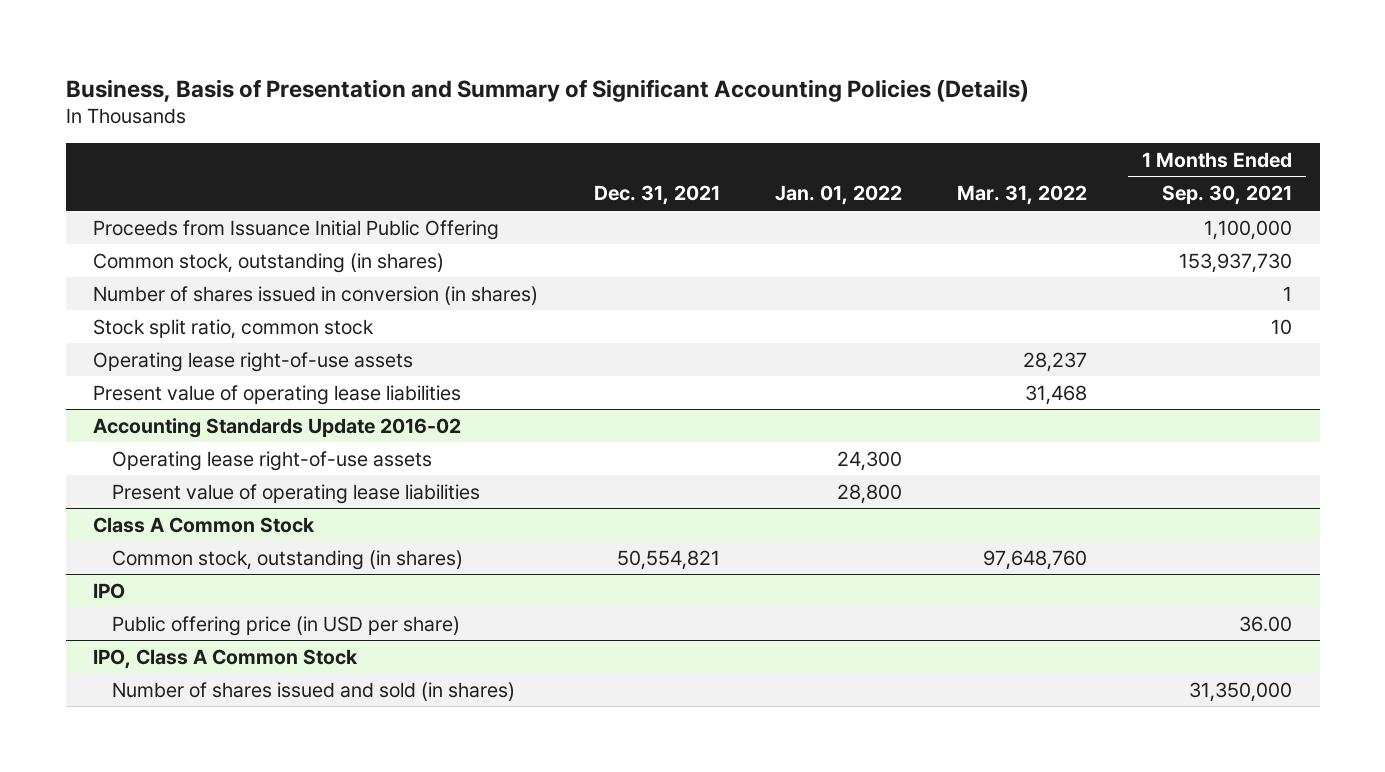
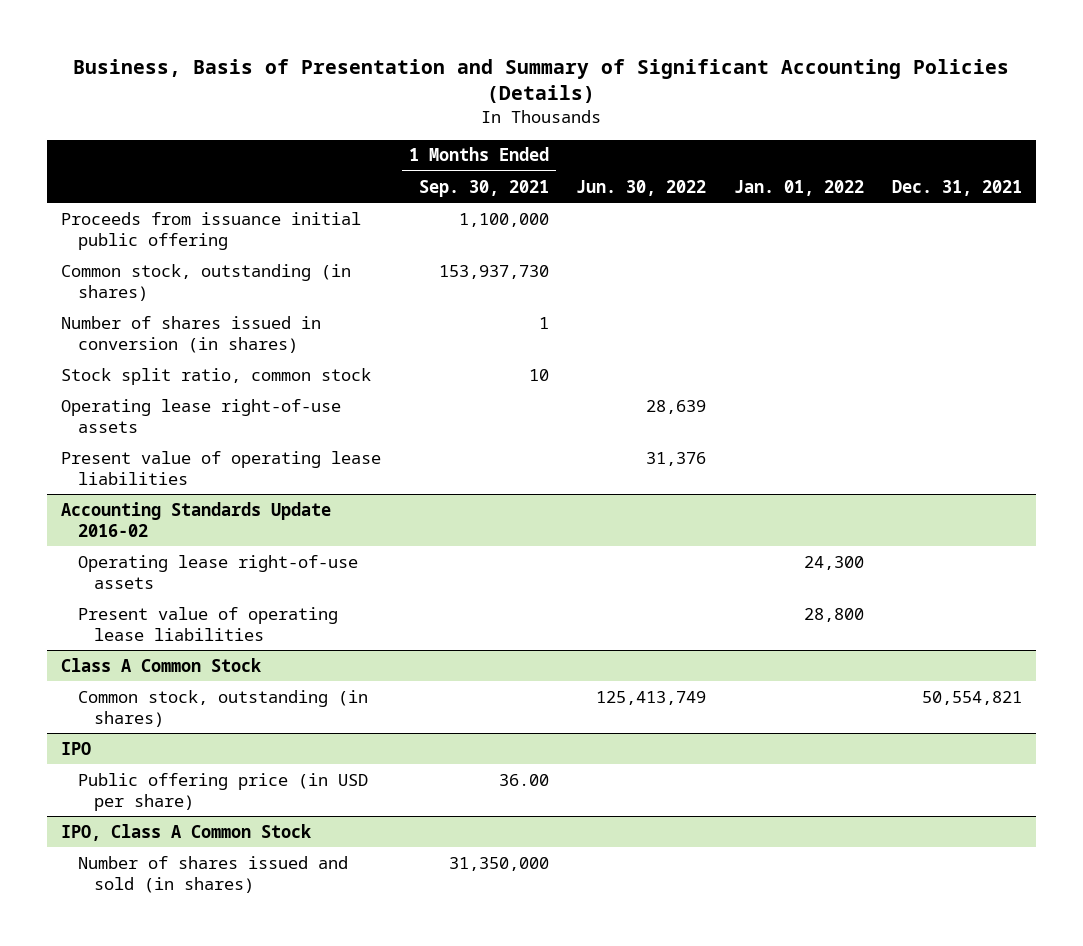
[956,185,1087,206] Mar. 31, 2022 -> none
none -> [576,179,707,196] Jun. 30, 2022
[93,219,500,240] Proceeds from Issuance Initial Public Offering -> [61,211,362,250] Proceeds from issuance initial public offering

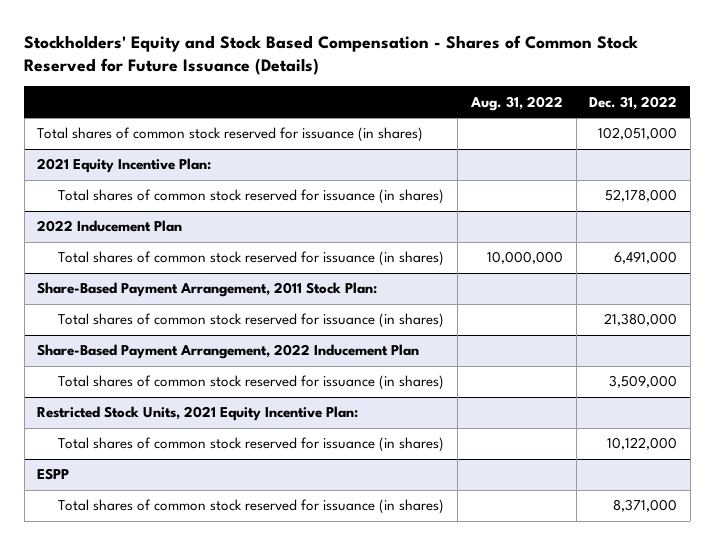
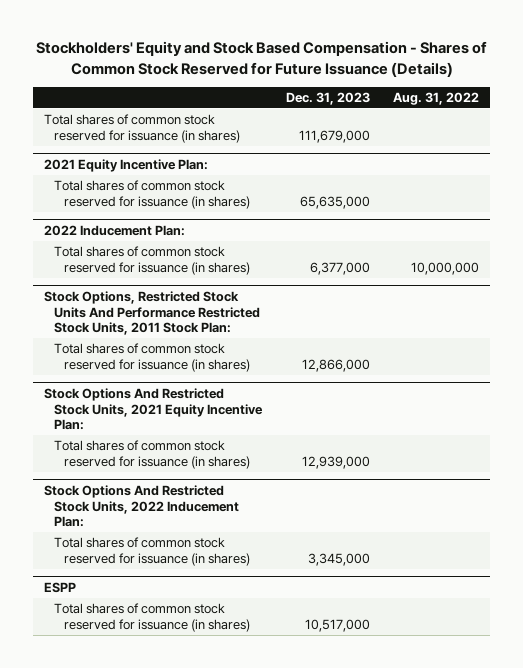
[589,95,678,110] Dec. 31, 2022 -> none
none -> [285,92,370,106] Dec. 31, 2023
[37,220,183,233] 2022 Inducement Plan -> [44,225,186,237] 2022 Inducement Plan:
[37,282,378,298] Share-Based Payment Arrangement, 2011 Stock Plan: -> none
[58,313,445,329] Total shares of common stock reserved for issuance (in shares) -> none
[37,344,420,360] Share-Based Payment Arrangement, 2022 Inducement Plan -> none
[58,375,445,391] Total shares of common stock reserved for issuance (in shares) -> none
none -> [44,291,261,336] Stock Options, Restricted Stock Units And Performance Restricted Stock Units, 2011 Stock Plan:
none -> [54,343,251,372] Total shares of common stock reserved for issuance (in shares)
[37,406,359,422] Restricted Stock Units, 2021 Equity Incentive Plan: -> [44,388,264,431] Stock Options And Restricted Stock Units, 2021 Equity Incentive Plan:
none -> [44,485,240,528] Stock Options And Restricted Stock Units, 2022 Inducement Plan:
none -> [54,537,251,566] Total shares of common stock reserved for issuance (in shares)

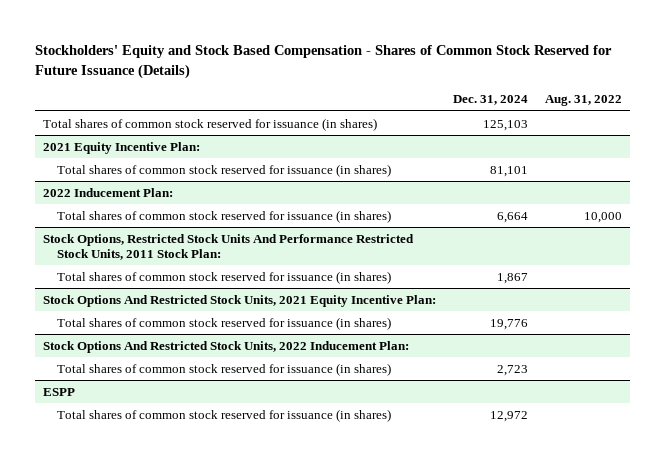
[285,92,370,106] Dec. 31, 2023 -> none
none -> [452,95,528,106] Dec. 31, 2024
[410,261,479,275] 10,000,000 -> [583,211,622,223] 10,000

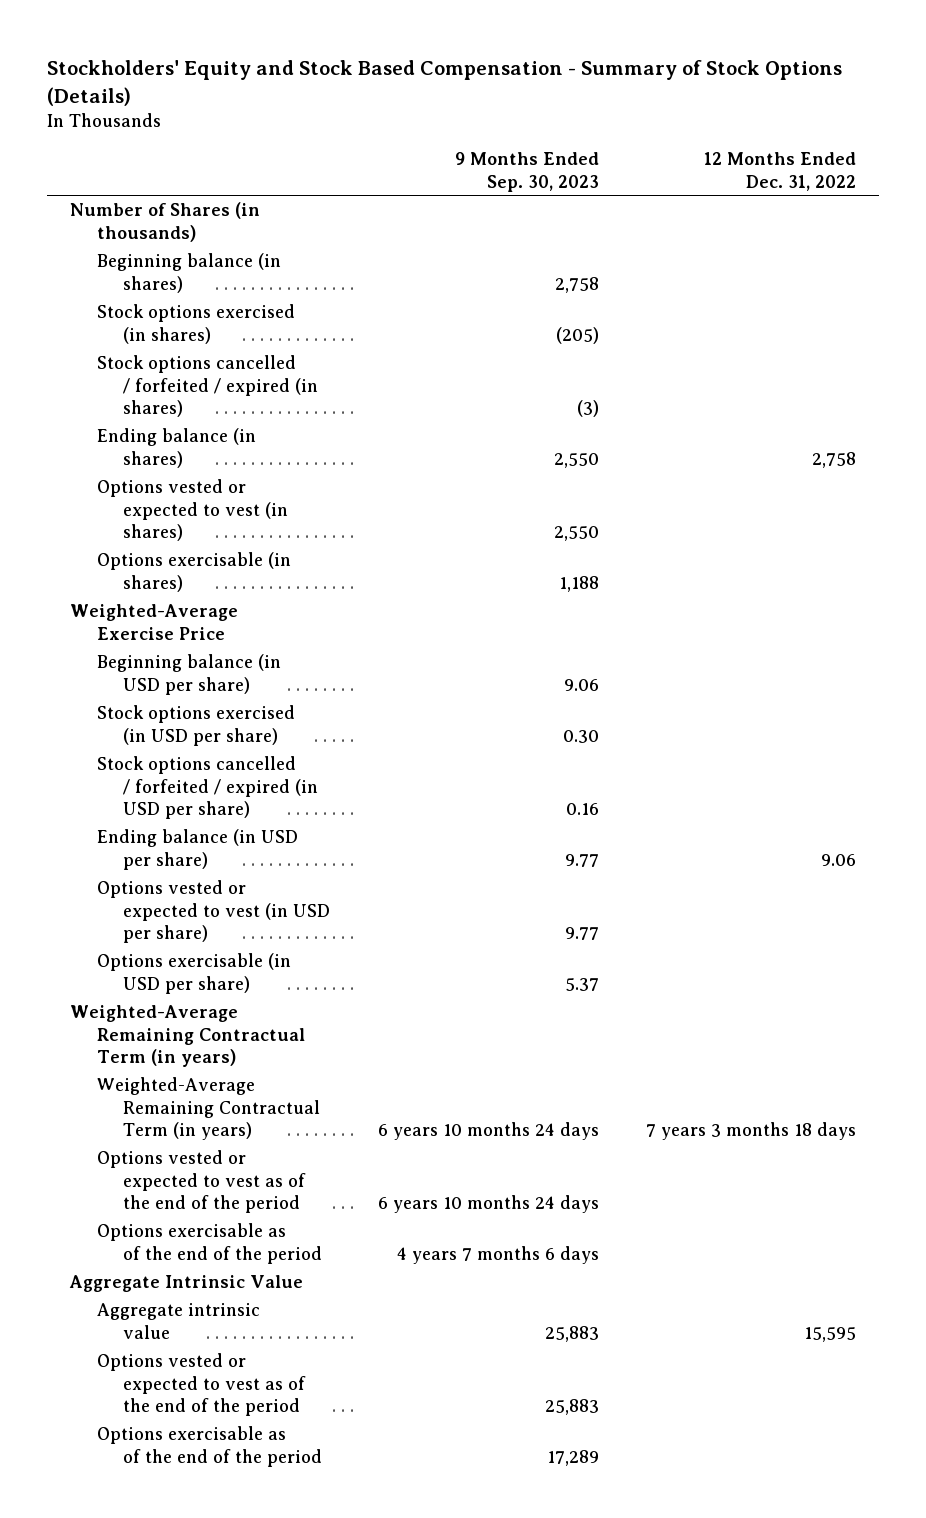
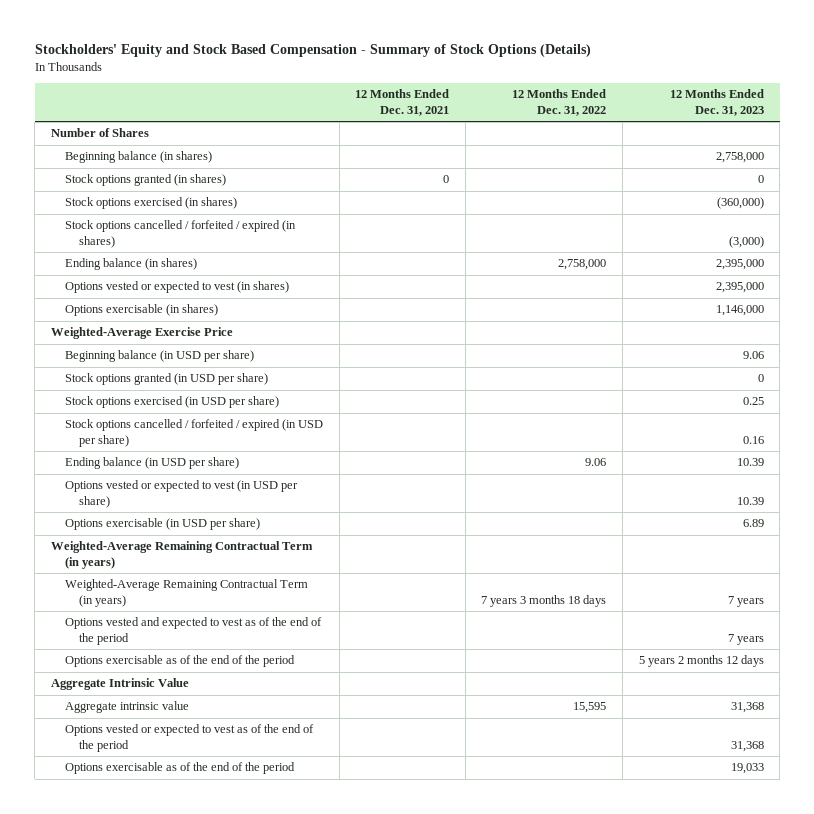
[454,152,599,192] 9 Months Ended Sep. 30, 2023 -> none
none -> [355,89,450,116] 12 Months Ended Dec. 31, 2021
none -> [669,89,764,116] 12 Months Ended Dec. 31, 2023
[70,202,261,242] Number of Shares (in thousands) -> [50,128,149,138] Number of Shares
none -> [65,174,227,187] Stock options granted (in shares)
[811,451,856,468] 2,758 -> [558,259,607,271] 2,758,000
none -> [65,373,269,386] Stock options granted (in USD per share)
[96,1150,307,1214] Options vested or expected to vest as of the end of the period -> [65,617,323,645] Options vested and expected to vest as of the end of the period

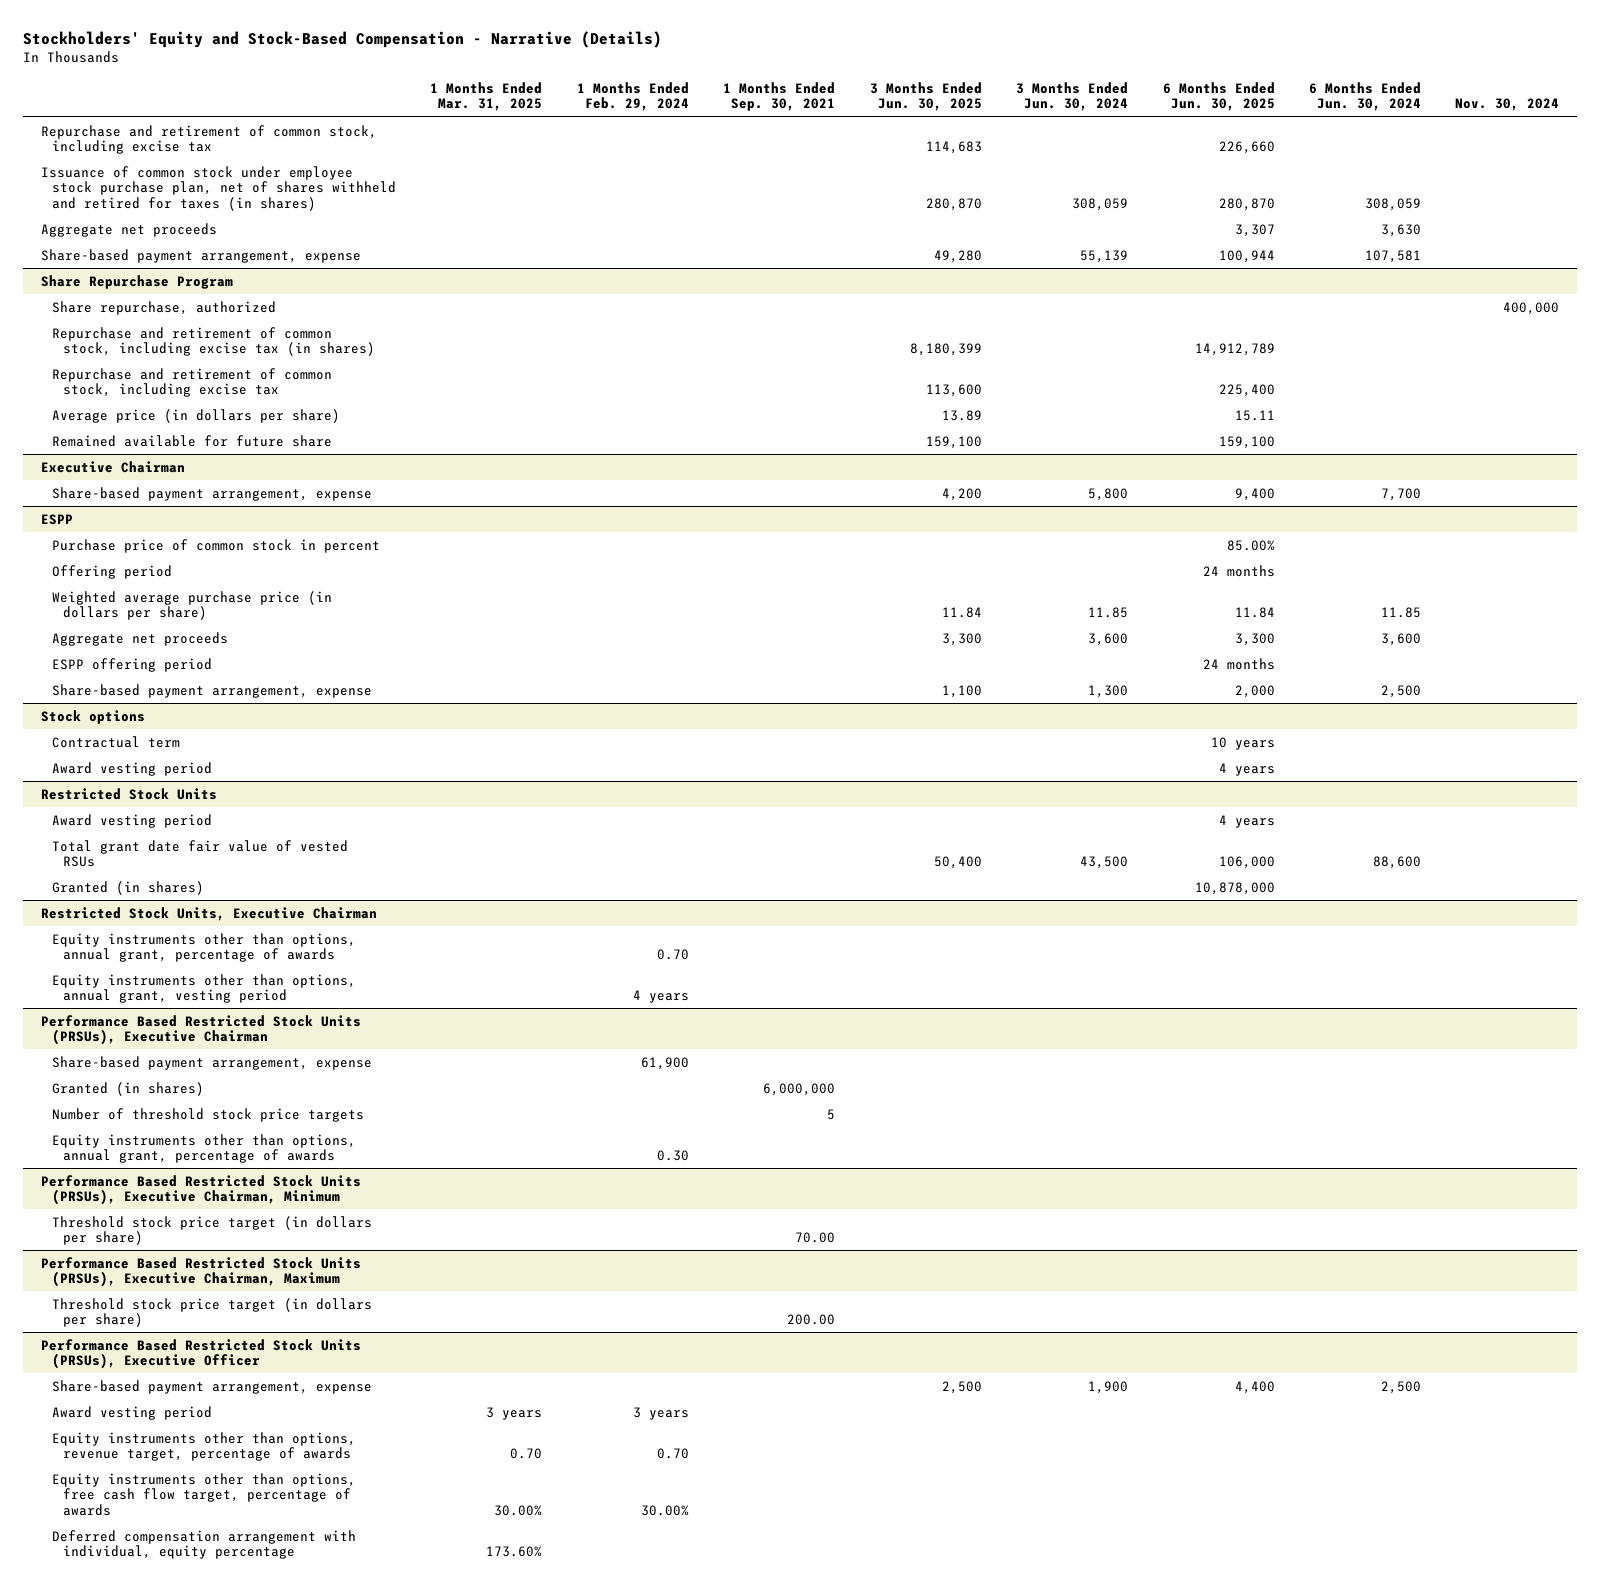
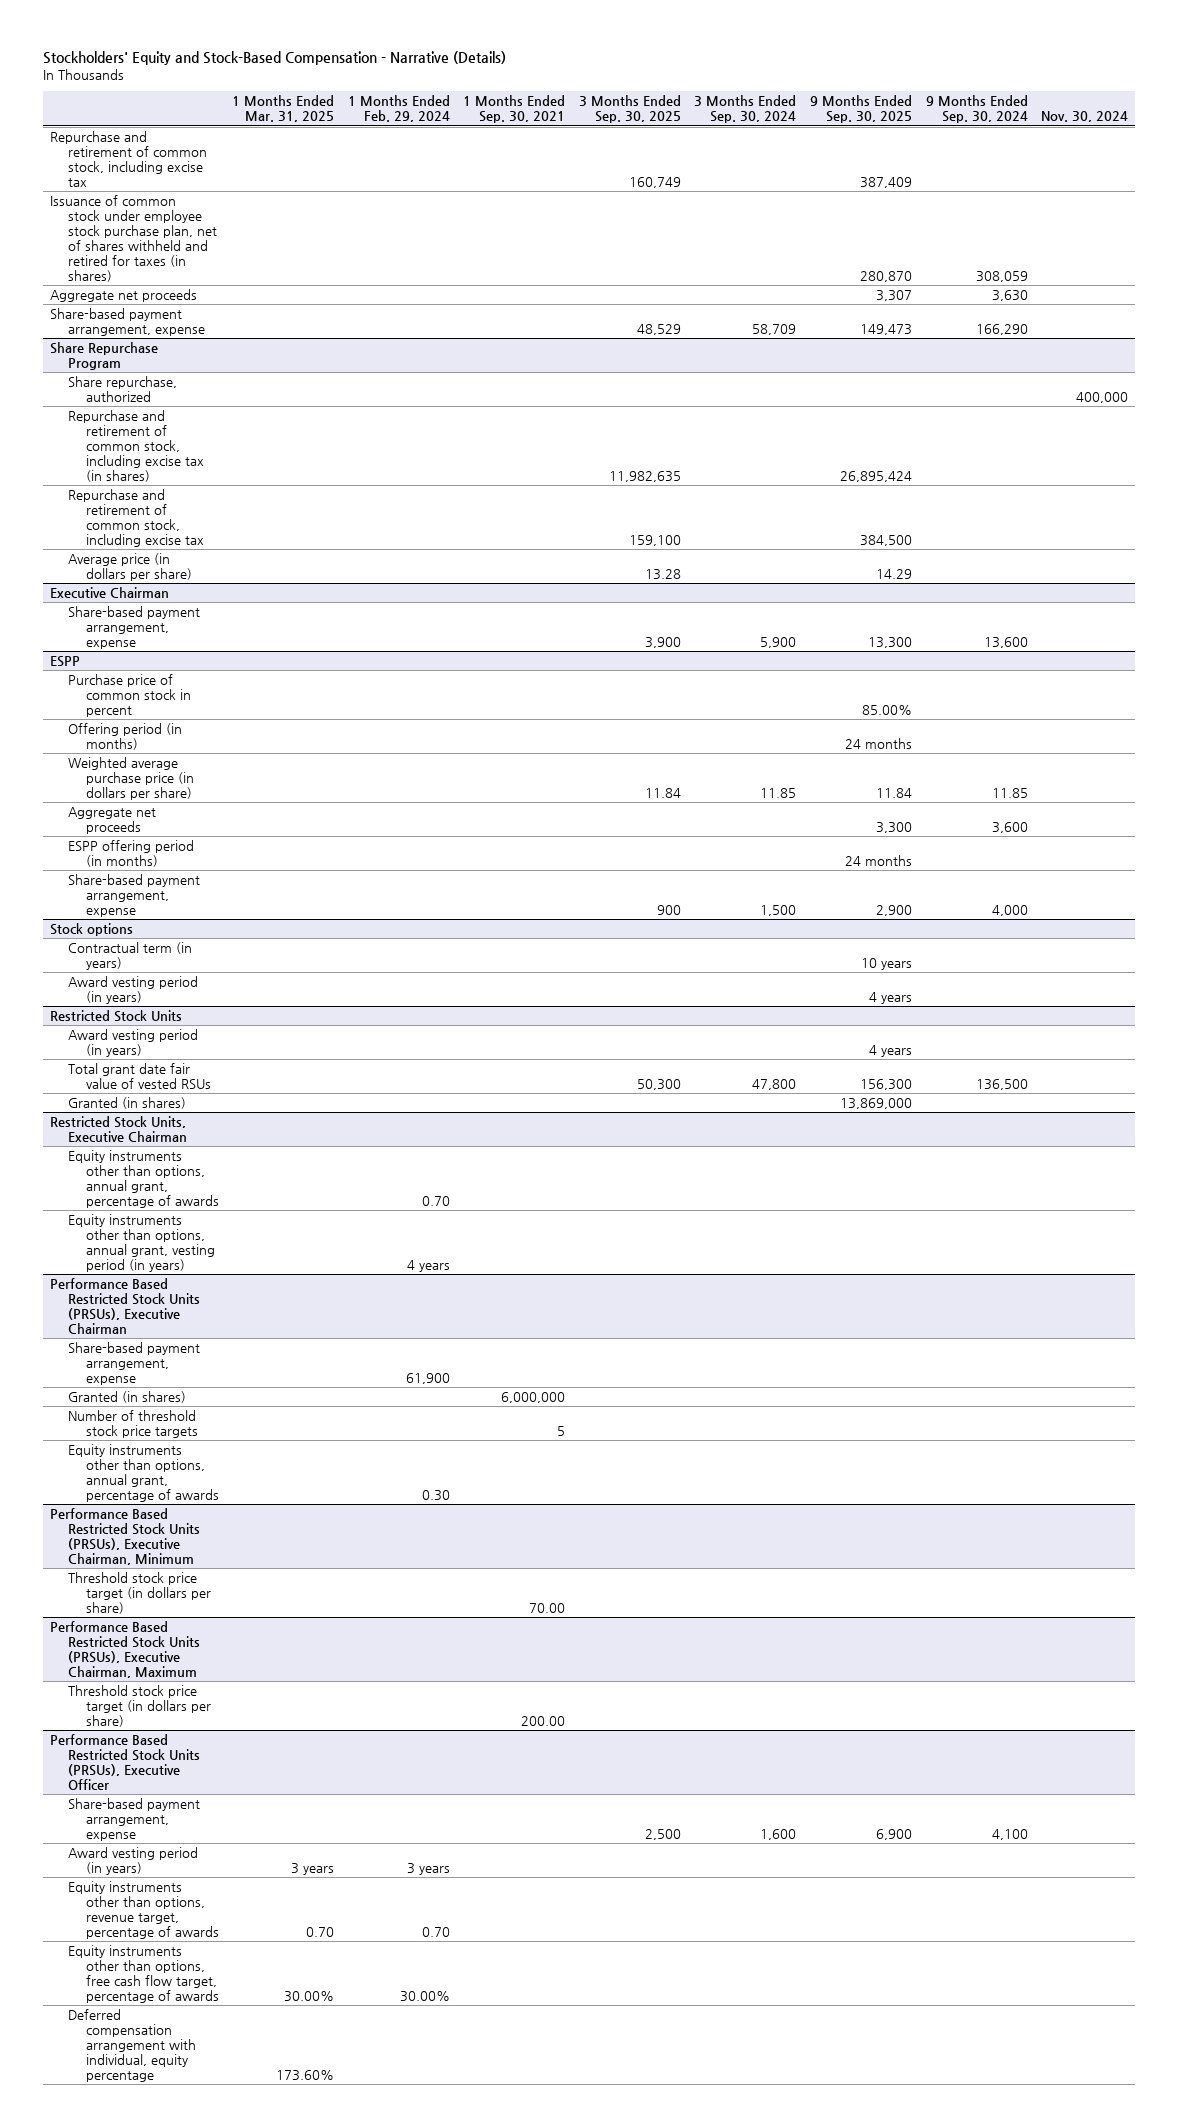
[869,81,982,112] 3 Months Ended Jun. 30, 2025 -> none
[1016,81,1129,112] 3 Months Ended Jun. 30, 2024 -> none
[1162,81,1275,112] 6 Months Ended Jun. 30, 2025 -> none
[1309,81,1422,112] 6 Months Ended Jun. 30, 2024 -> none
none -> [578,95,681,124] 3 Months Ended Sep. 30, 2025
none -> [694,95,797,124] 3 Months Ended Sep. 30, 2024
none -> [810,95,913,124] 9 Months Ended Sep. 30, 2025
none -> [925,95,1028,124] 9 Months Ended Sep. 30, 2024
[51,434,332,447] Remained available for future share -> none
[51,564,172,579] Offering period -> [67,723,182,751] Offering period (in months)
[51,657,212,672] ESPP offering period -> [67,840,194,868] ESPP offering period (in months)
[51,735,180,748] Contractual term -> [67,942,192,971] Contractual term (in years)
[51,761,212,776] Award vesting period -> [67,976,198,1005] Award vesting period (in years)
[51,813,212,828] Award vesting period -> [67,1029,198,1058] Award vesting period (in years)
[51,973,356,1004] Equity instruments other than options, annual grant, vesting period -> [67,1214,215,1272] Equity instruments other than options, annual grant, vesting period (in years)
[51,1405,212,1420] Award vesting period -> [67,1847,198,1876] Award vesting period (in years)

